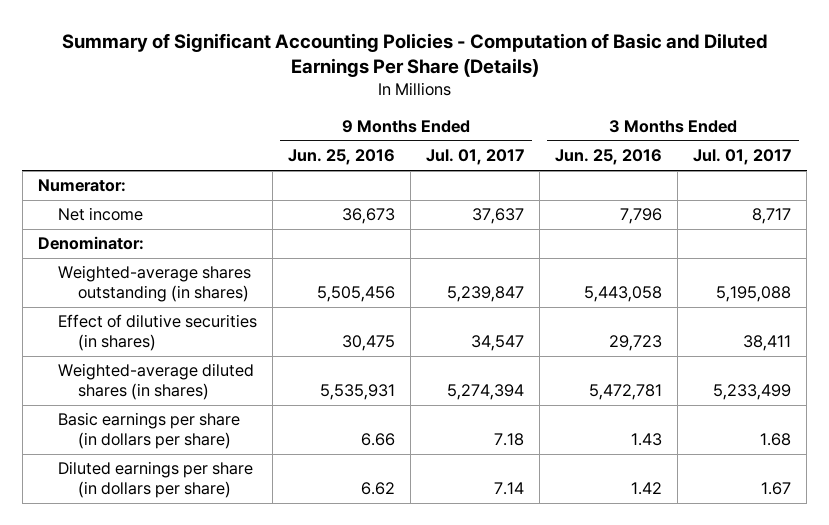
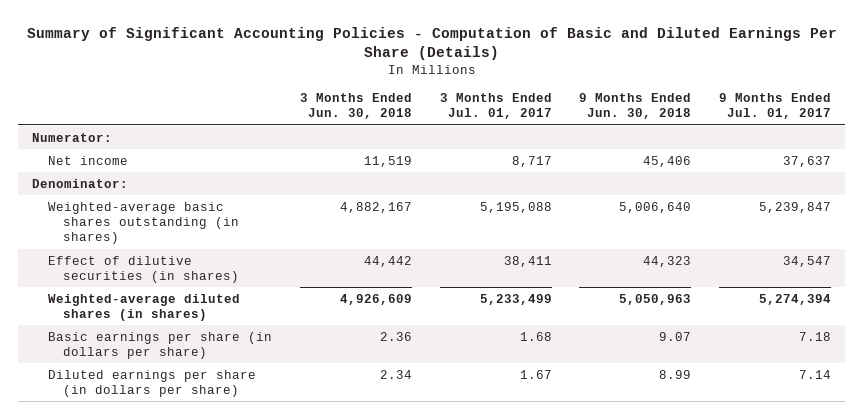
[287,149,395,166] Jun. 25, 2016 -> none
[555,149,663,166] Jun. 25, 2016 -> none
none -> [299,92,412,120] 3 Months Ended Jun. 30, 2018
none -> [579,92,692,120] 9 Months Ended Jun. 30, 2018
[57,265,251,302] Weighted-average shares outstanding (in shares) -> [47,201,240,245] Weighted-average basic shares outstanding (in shares)

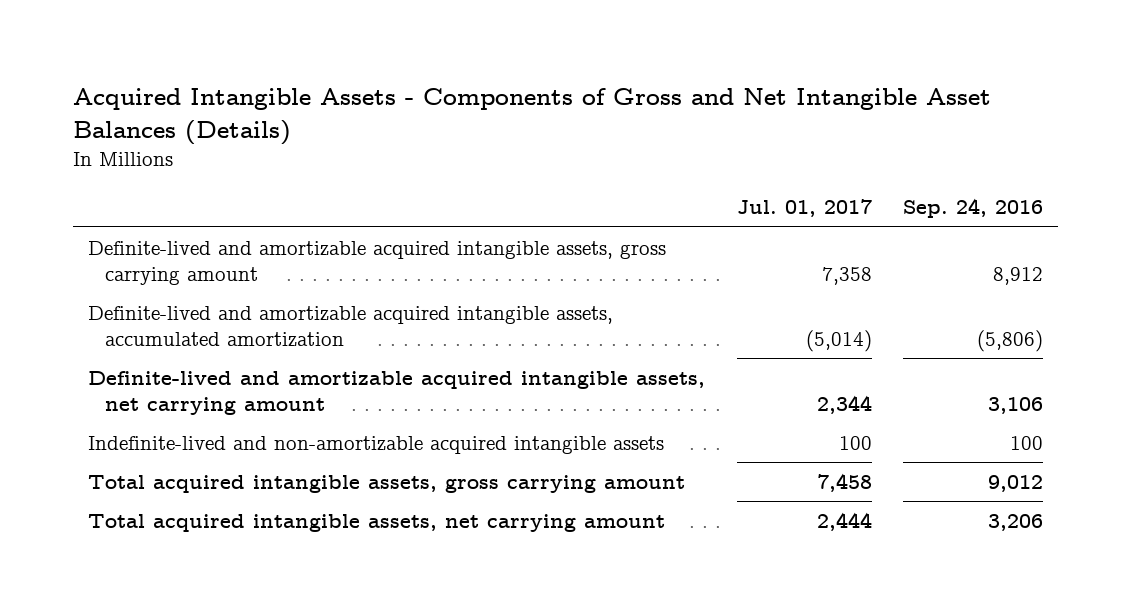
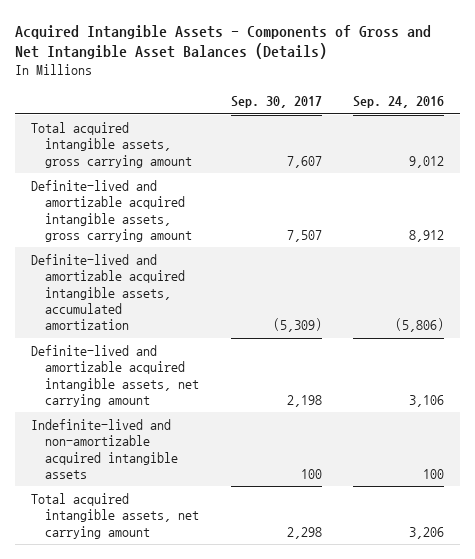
[736,199,872,218] Jul. 01, 2017 -> none
none -> [230,96,322,109] Sep. 30, 2017
[88,474,686,493] Total acquired intangible assets, gross carrying amount -> [30,122,193,168] Total acquired intangible assets, gross carrying amount

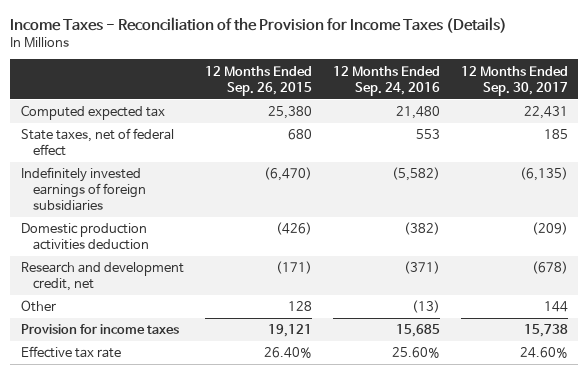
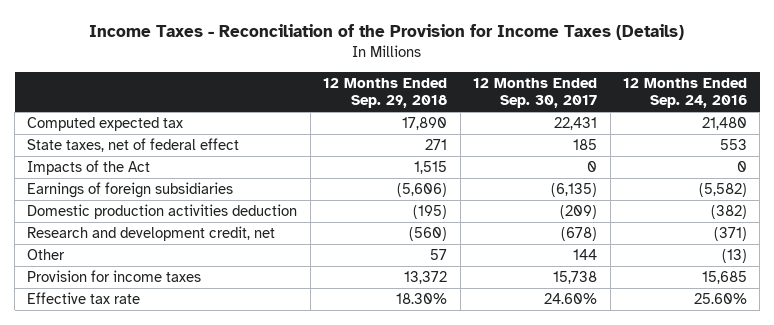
[204,65,312,96] 12 Months Ended Sep. 26, 2015 -> none
none -> [323,77,448,109] 12 Months Ended Sep. 29, 2018
none -> [27,160,151,176] Impacts of the Act
[20,167,147,212] Indefinitely invested earnings of foreign subsidiaries -> [27,182,234,199] Earnings of foreign subsidiaries

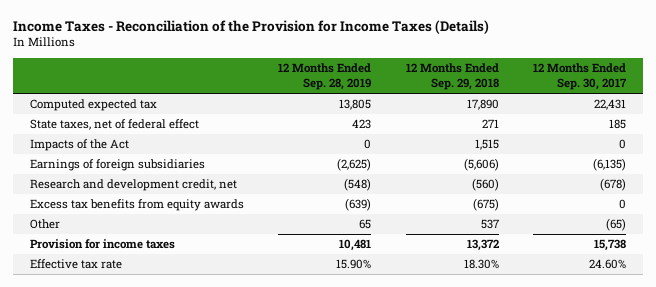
[622,77,747,109] 12 Months Ended Sep. 24, 2016 -> none
none -> [278,63,372,91] 12 Months Ended Sep. 28, 2019
[27,204,298,220] Domestic production activities deduction -> none
none -> [29,199,244,212] Excess tax benefits from equity awards
[430,249,448,261] 57 -> [480,219,499,230] 537
[573,249,598,261] 144 -> [605,218,626,232] (65)

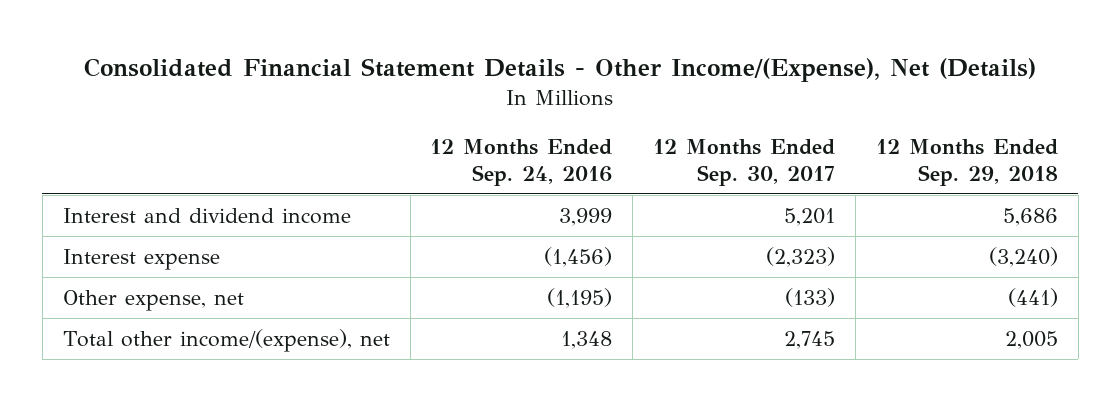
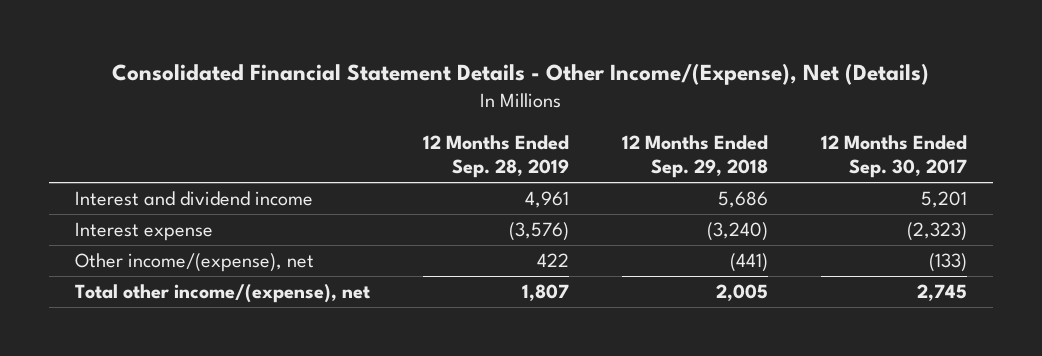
[430,139,613,186] 12 Months Ended Sep. 24, 2016 -> none
none -> [423,134,570,179] 12 Months Ended Sep. 28, 2019
[62,289,244,311] Other expense, net -> [75,253,315,273] Other income/(expense), net

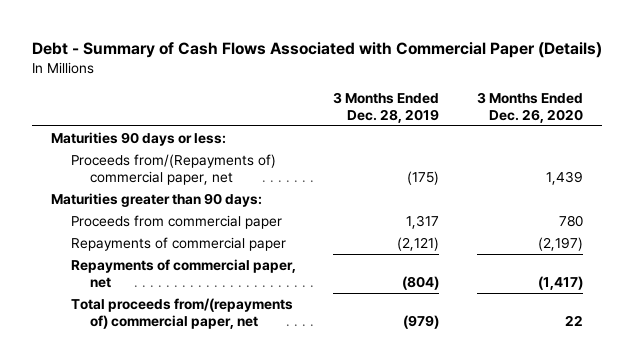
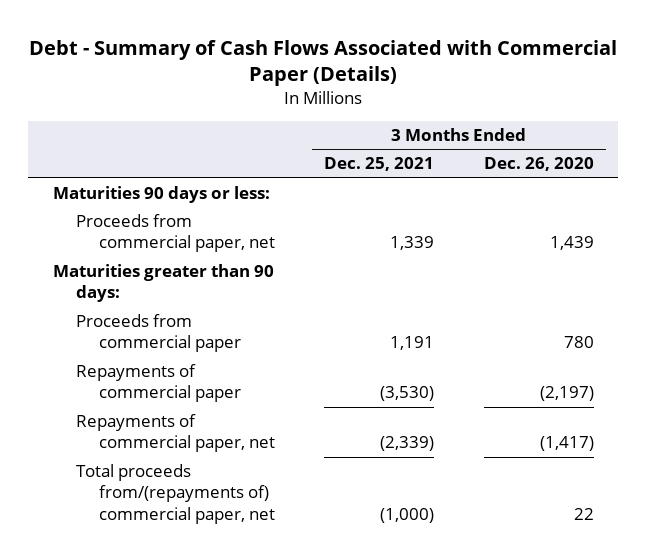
[333,91,440,123] 3 Months Ended Dec. 28, 2019 -> none
none -> [324,157,435,172] Dec. 25, 2021
[70,153,276,185] Proceeds from/(Repayments of) commercial paper, net -> [75,214,275,253] Proceeds from commercial paper, net

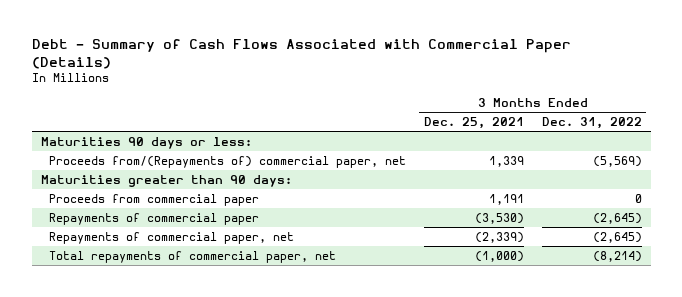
[483,157,594,172] Dec. 26, 2020 -> none
none -> [541,117,642,130] Dec. 31, 2022
[75,214,275,253] Proceeds from commercial paper, net -> [48,155,406,168] Proceeds from/(Repayments of) commercial paper, net
[75,464,275,524] Total proceeds from/(repayments of) commercial paper, net -> [48,250,336,263] Total repayments of commercial paper, net

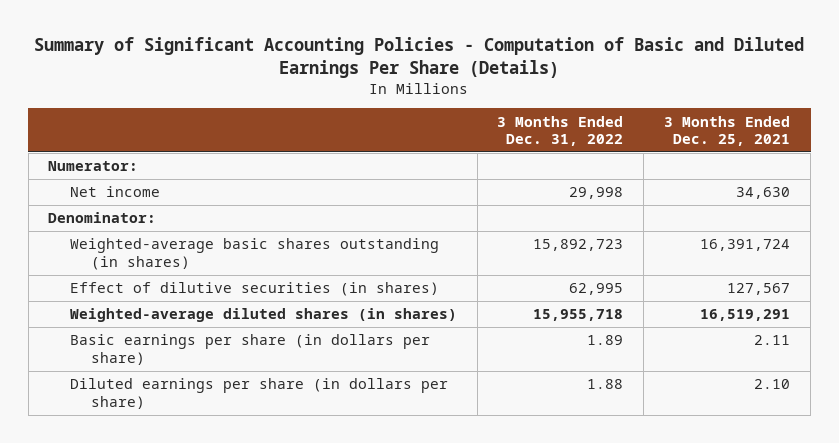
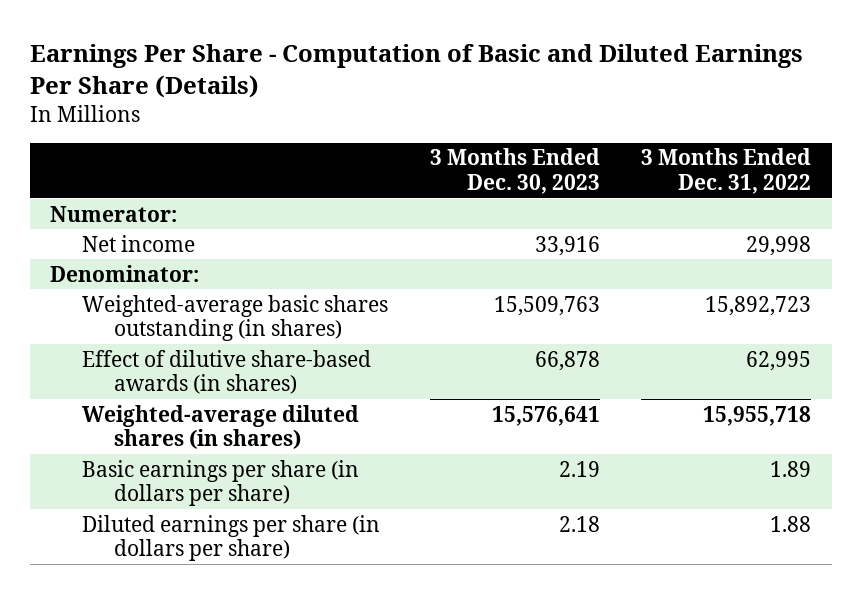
[34,36,805,78] Summary of Significant Accounting Policies - Computation of Basic and Diluted Earnings Per Share (Details) -> [29,43,803,99] Earnings Per Share - Computation of Basic and Diluted Earnings Per Share (Details)
[664,115,791,147] 3 Months Ended Dec. 25, 2021 -> none
none -> [429,148,600,194] 3 Months Ended Dec. 30, 2023
[69,282,439,297] Effect of dilutive securities (in shares) -> [82,349,372,395] Effect of dilutive share-based awards (in shares)

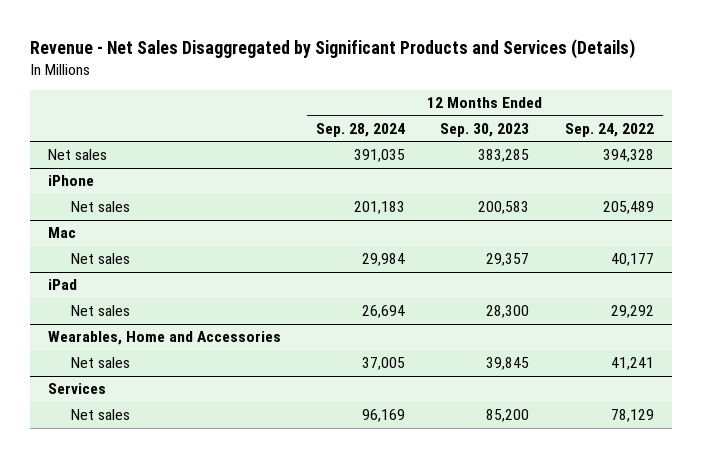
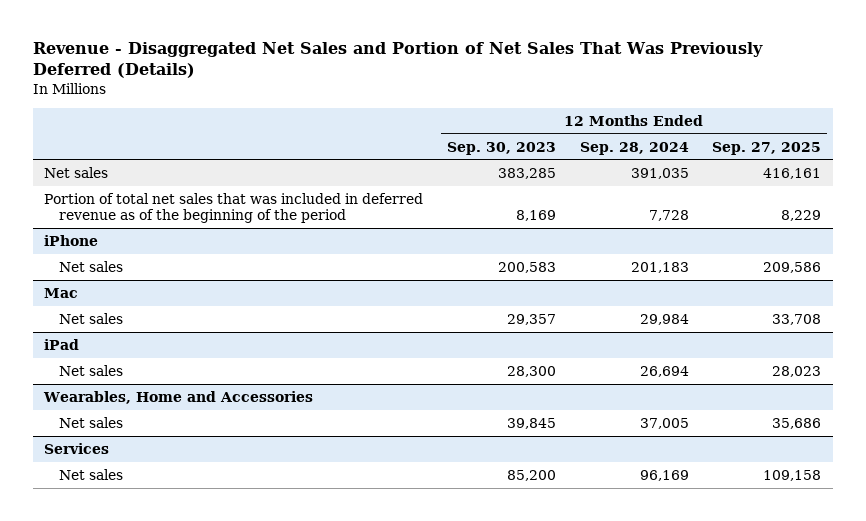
[30,38,636,59] Revenue - Net Sales Disaggregated by Significant Products and Services (Details) -> [32,42,763,79] Revenue - Disaggregated Net Sales and Portion of Net Sales That Was Previously Deferred (Details)
[564,122,654,137] Sep. 24, 2022 -> none
none -> [712,141,822,155] Sep. 27, 2025
none -> [44,192,424,224] Portion of total net sales that was included in deferred revenue as of the beginning of the period

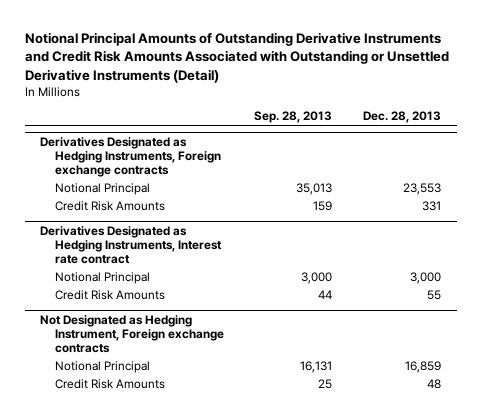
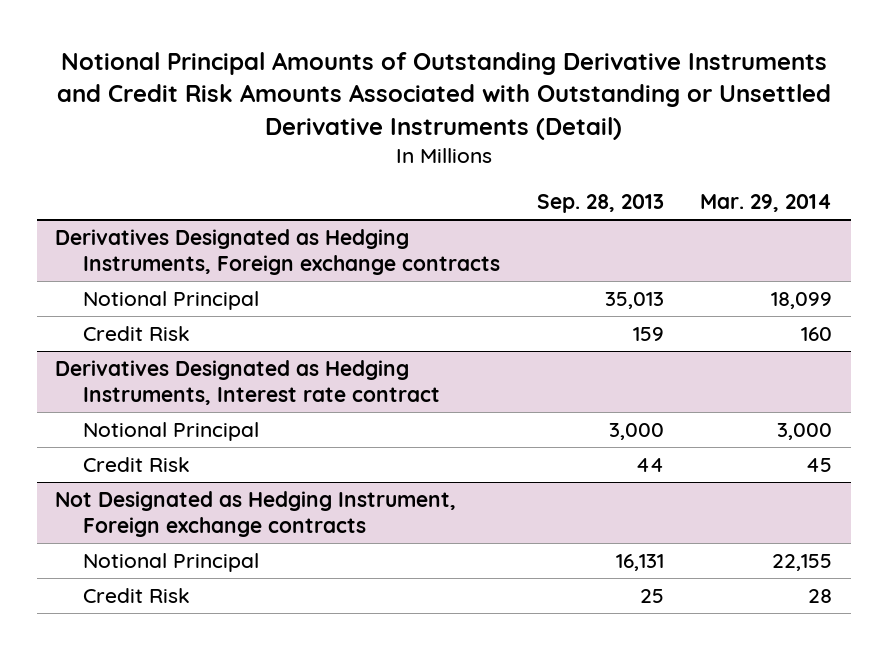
[363,111,442,124] Dec. 28, 2013 -> none
none -> [700,194,833,213] Mar. 29, 2014
[54,201,165,212] Credit Risk Amounts -> [82,325,190,341] Credit Risk
[54,290,165,301] Credit Risk Amounts -> [82,456,190,472] Credit Risk
[54,379,165,390] Credit Risk Amounts -> [82,587,190,603] Credit Risk

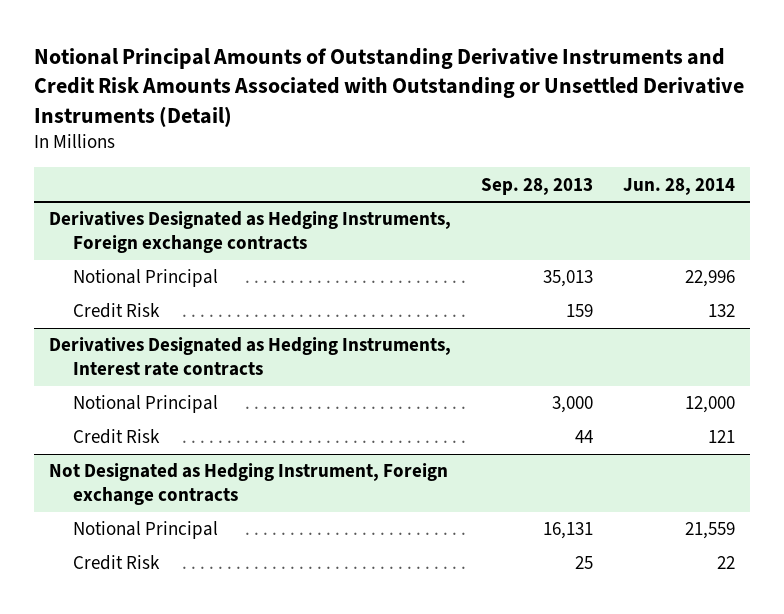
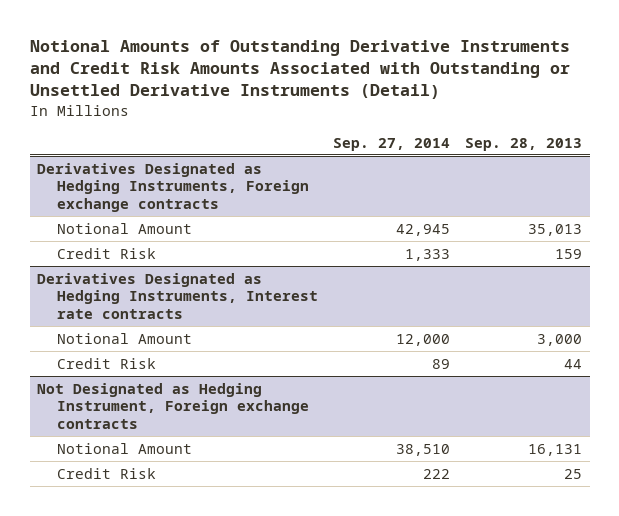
[33,47,744,127] Notional Principal Amounts of Outstanding Derivative Instruments and Credit Risk Amounts Associated with Outstanding or Unsettled Derivative Instruments (Detail) -> [29,39,570,100] Notional Amounts of Outstanding Derivative Instruments and Credit Risk Amounts Associated with Outstanding or Unsettled Derivative Instruments (Detail)
[623,177,736,195] Jun. 28, 2014 -> none
none -> [333,137,451,151] Sep. 27, 2014
[72,269,218,288] Notional Principal -> [56,222,192,234] Notional Amount
[72,395,218,414] Notional Principal -> [56,332,192,344] Notional Amount
[72,521,218,540] Notional Principal -> [56,442,192,454] Notional Amount

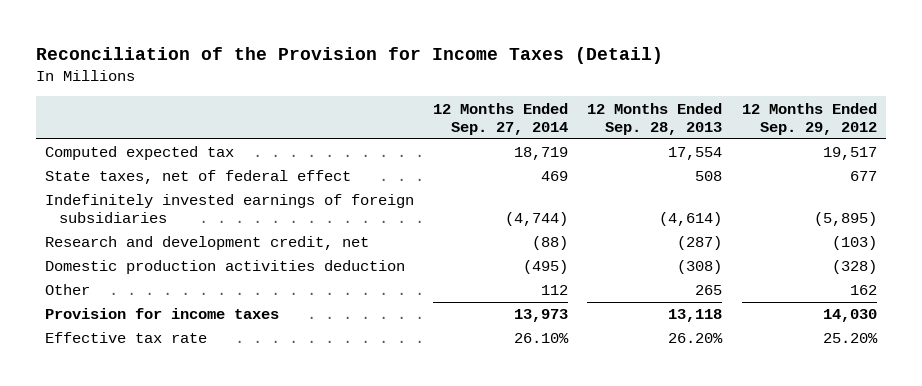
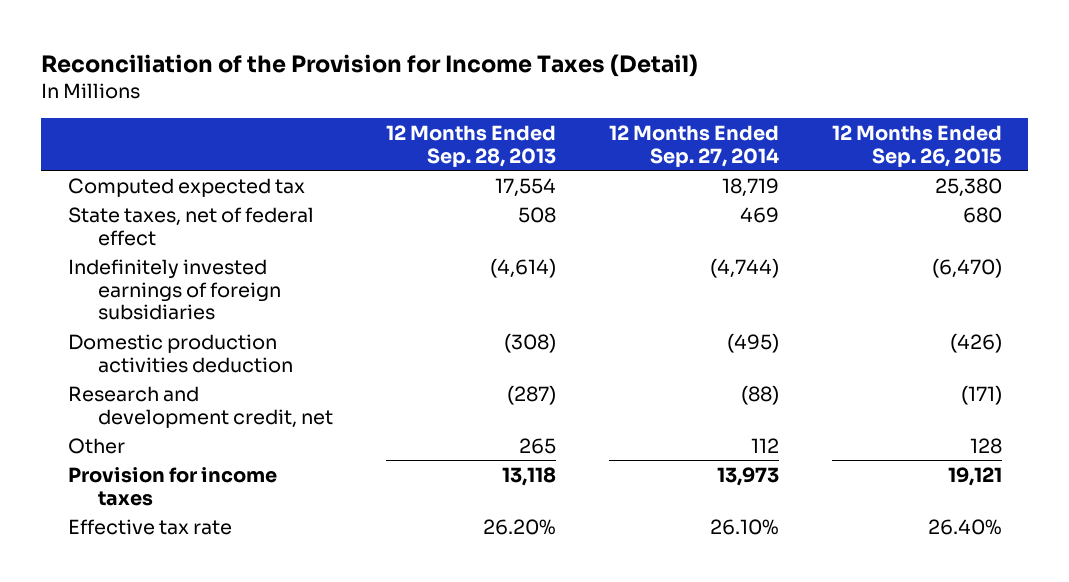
[741,102,877,135] 12 Months Ended Sep. 29, 2012 -> none
none -> [831,125,1002,167] 12 Months Ended Sep. 26, 2015
[45,236,370,251] Research and development credit, net -> [67,385,333,428] Research and development credit, net

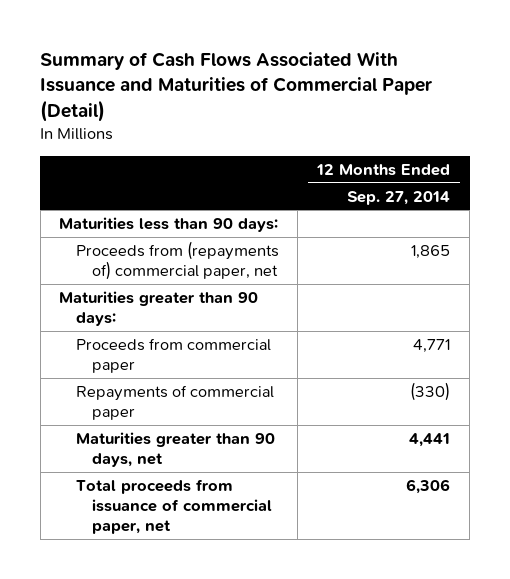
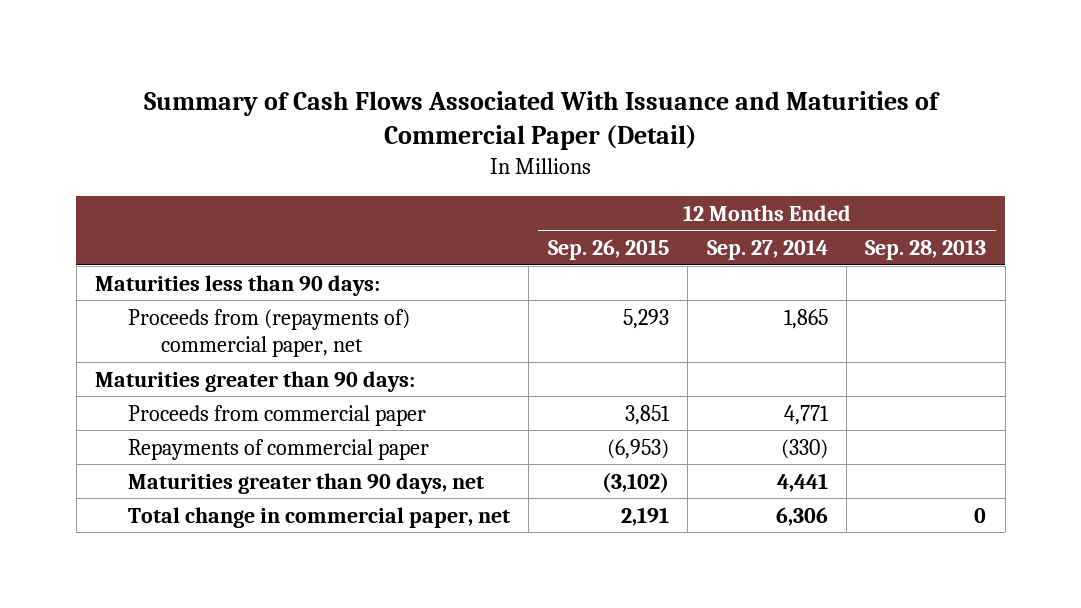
none -> [547,239,669,261] Sep. 26, 2015
none -> [865,239,987,261] Sep. 28, 2013
[75,478,272,535] Total proceeds from issuance of commercial paper, net -> [128,506,511,528] Total change in commercial paper, net

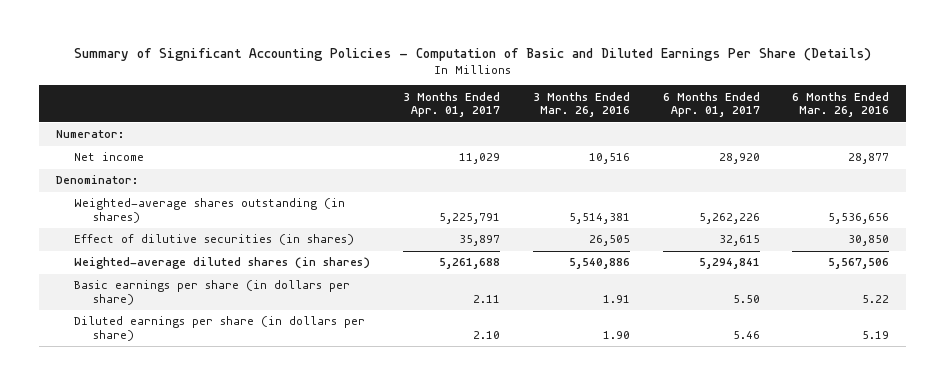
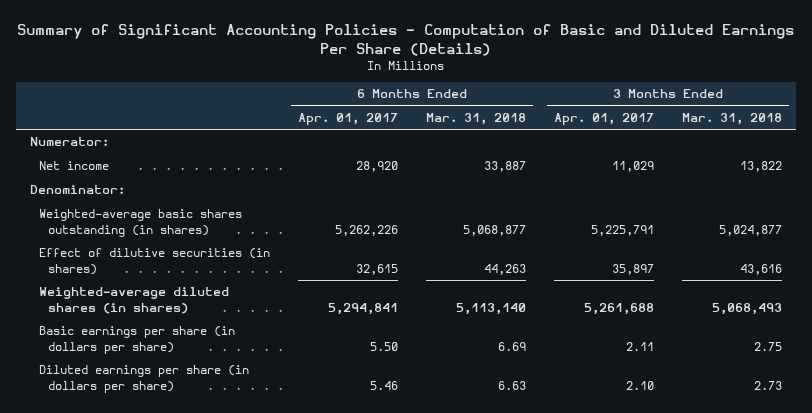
[532,91,630,118] 3 Months Ended Mar. 26, 2016 -> none
[792,91,890,118] 6 Months Ended Mar. 26, 2016 -> none
none -> [425,113,526,126] Mar. 31, 2018
none -> [681,113,782,126] Mar. 31, 2018
[74,198,346,223] Weighted-average shares outstanding (in shares) -> [39,209,243,237] Weighted-average basic shares outstanding (in shares)

